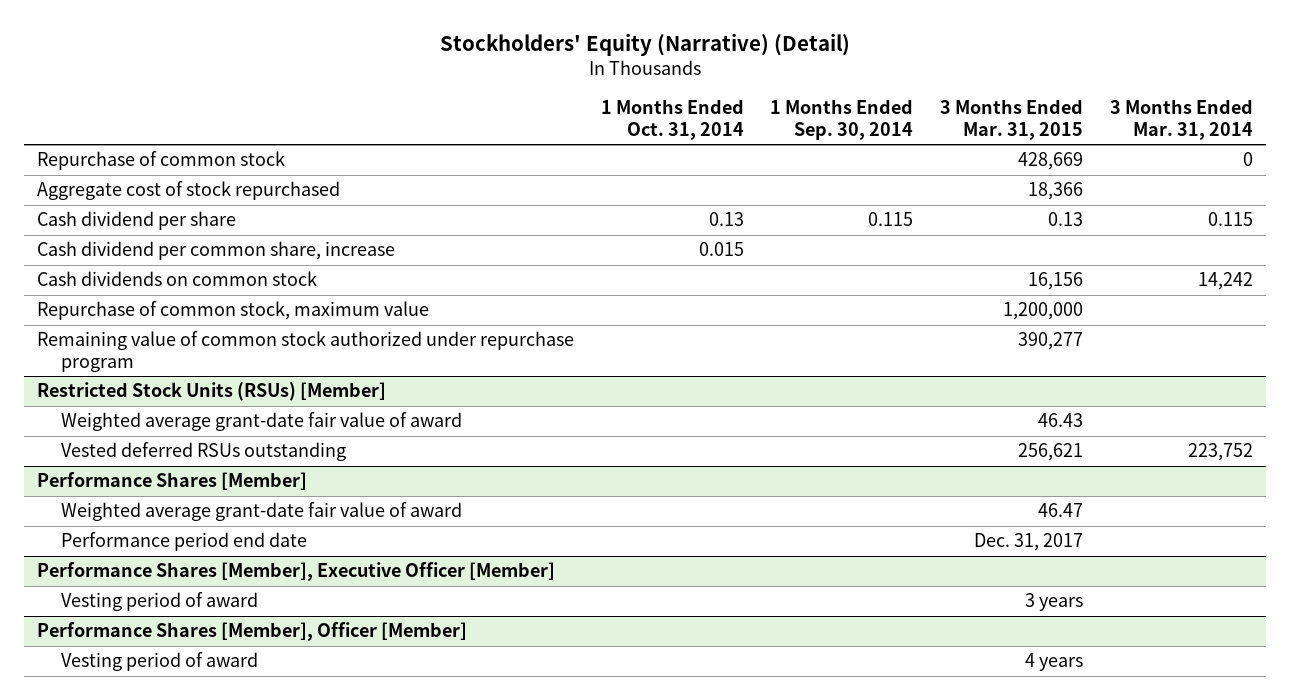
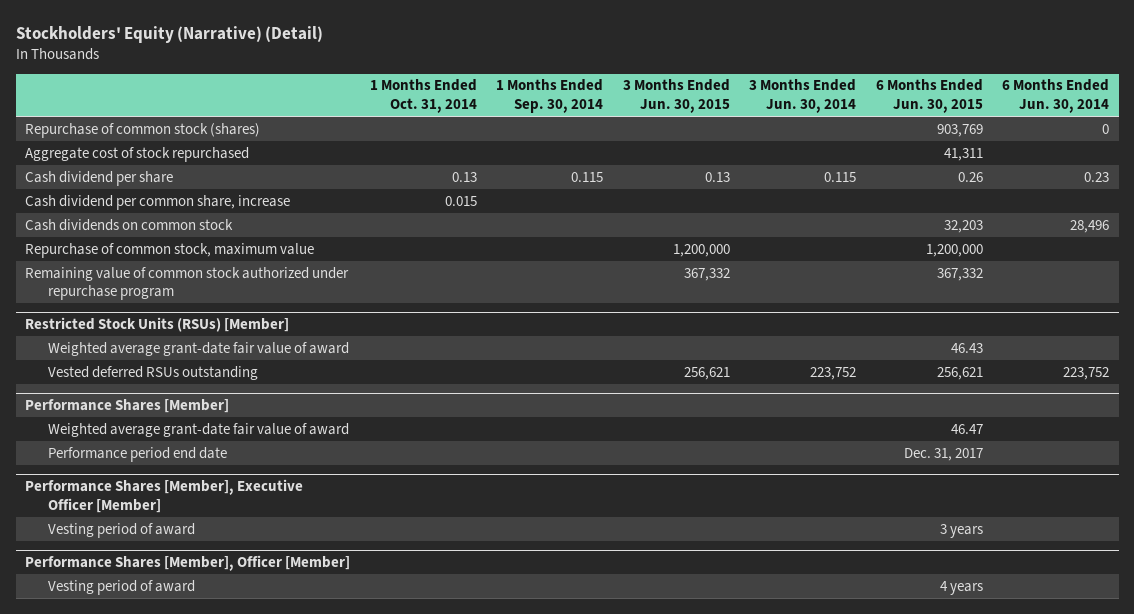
[939,99,1083,140] 3 Months Ended Mar. 31, 2015 -> none
[1109,99,1253,140] 3 Months Ended Mar. 31, 2014 -> none
none -> [622,79,730,114] 3 Months Ended Jun. 30, 2015
none -> [749,79,857,114] 3 Months Ended Jun. 30, 2014
none -> [875,79,983,114] 6 Months Ended Jun. 30, 2015
none -> [1002,79,1110,114] 6 Months Ended Jun. 30, 2014
[36,151,285,171] Repurchase of common stock -> [25,122,261,138] Repurchase of common stock (shares)

